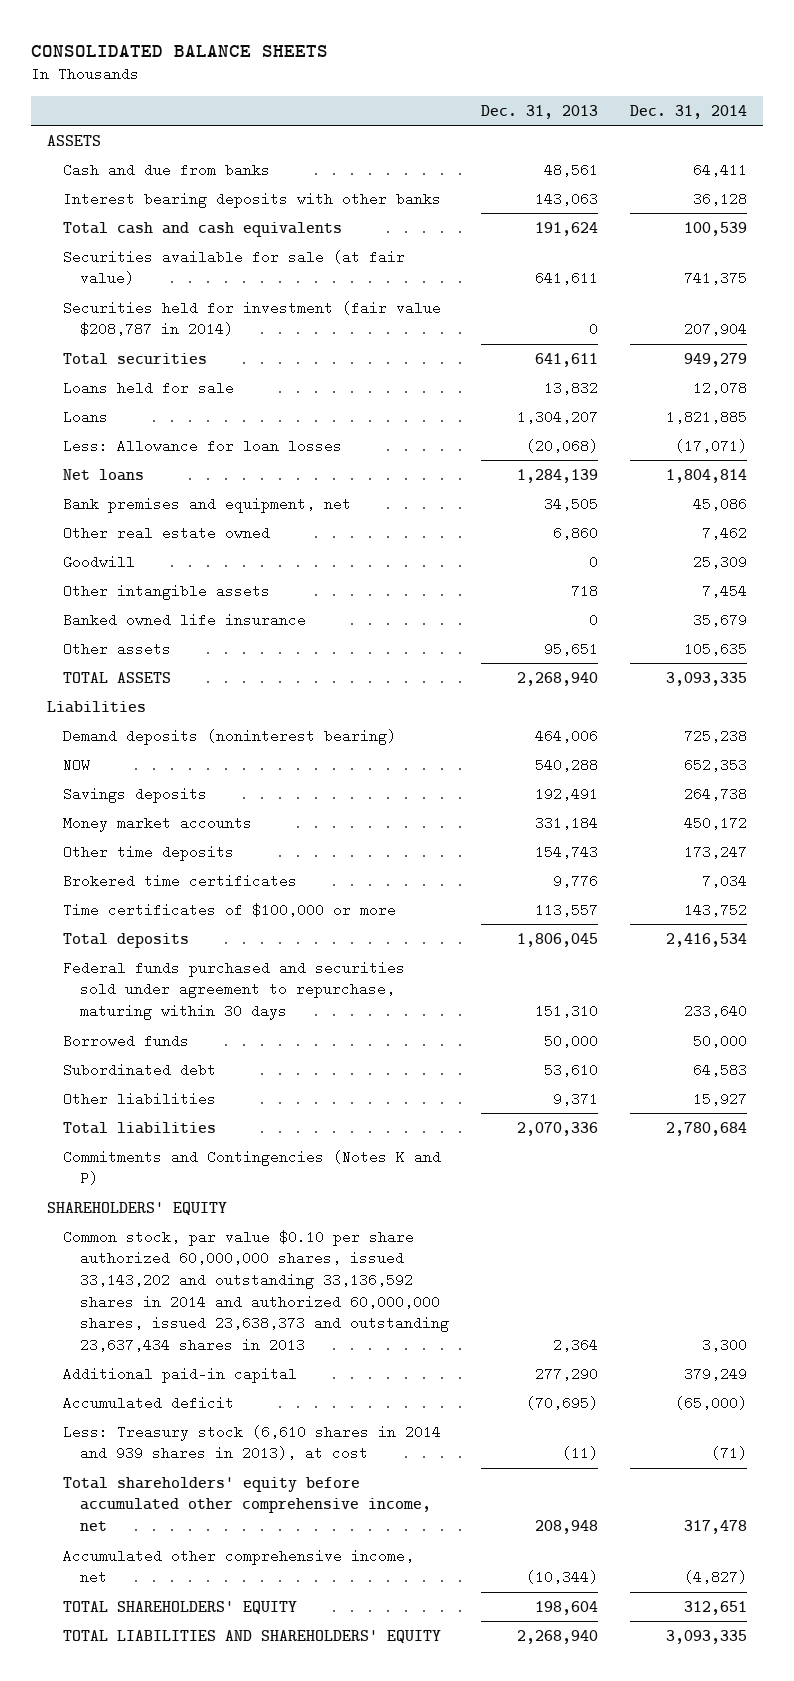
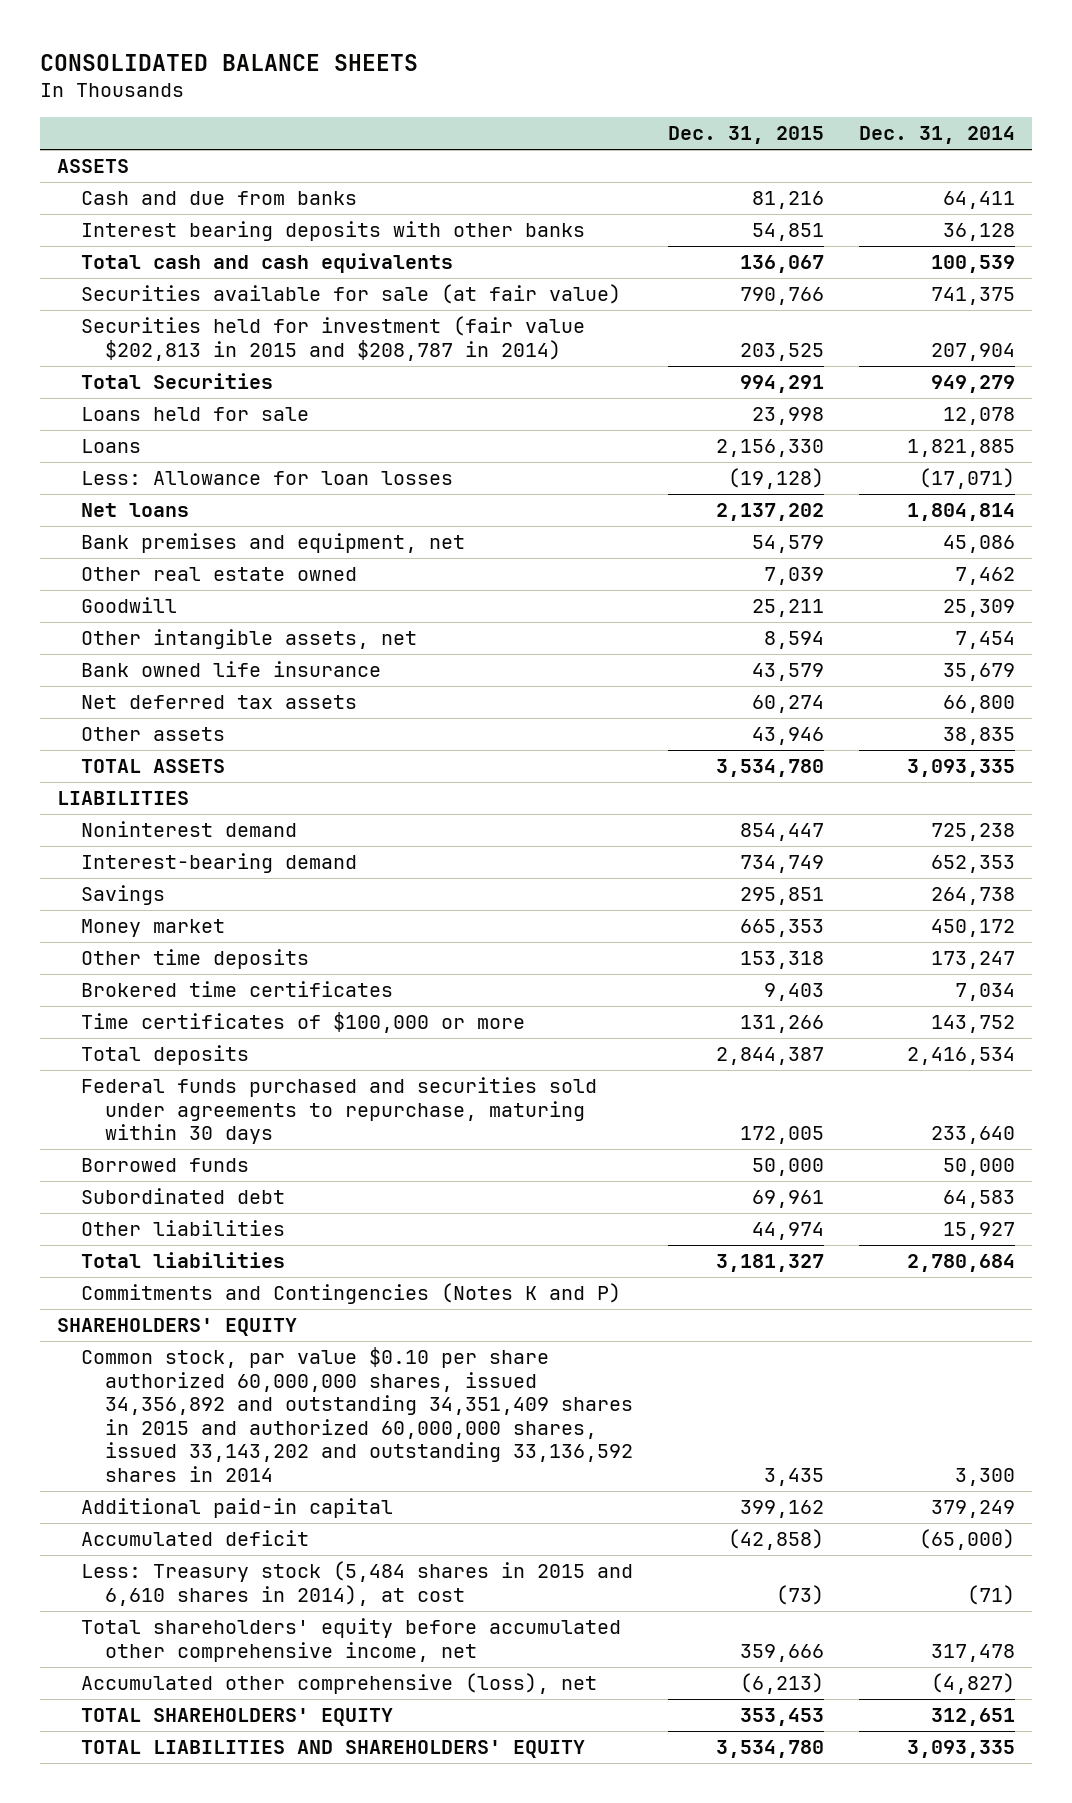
[480,104,598,119] Dec. 31, 2013 -> none
none -> [668,126,825,145] Dec. 31, 2015
[63,300,442,337] Securities held for investment (fair value $208,787 in 2014) -> [81,316,586,361] Securities held for investment (fair value $202,813 in 2015 and $208,787 in 2014)
[63,352,208,365] Total securities -> [81,373,274,390] Total Securities
[63,583,271,600] Other intangible assets -> [81,629,418,650] Other intangible assets, net
[63,612,307,627] Banked owned life insurance -> [81,661,382,678] Bank owned life insurance
none -> [81,695,358,710] Net deferred tax assets
[683,641,747,656] 105,635 -> [942,727,1015,746] 38,835
[46,700,146,713] Liabilities -> [57,791,190,806] LIABILITIES
[63,728,397,745] Demand deposits (noninterest bearing) -> [81,821,298,838] Noninterest demand
[63,757,91,772] NOW -> [81,853,358,874] Interest-bearing demand
[63,786,208,803] Savings deposits -> [81,885,166,906] Savings
[63,815,253,832] Money market accounts -> [81,919,226,938] Money market
[63,960,406,1020] Federal funds purchased and securities sold under agreement to repurchase, maturing within 30 days -> [81,1077,598,1145] Federal funds purchased and securities sold under agreements to repurchase, maturing within 30 days
[63,1229,449,1352] Common stock, par value $0.10 per share authorized 60,000,000 shares, issued 33,143,202 and outstanding 33,136,592 shares in 2014 and authorized 60,000,000 shares, issued 23,638,373 and outstanding 23,637,434 shares in 2013 -> [81,1347,634,1482] Common stock, par value $0.10 per share authorized 60,000,000 shares, issued 34,356,892 and outstanding 34,351,409 shares in 2015 and authorized 60,000,000 shares, issued 33,143,202 and outstanding 33,136,592 shares in 2014
[63,1424,442,1461] Less: Treasury stock (6,610 shares in 2014 and 939 shares in 2013), at cost -> [81,1561,634,1606] Less: Treasury stock (5,484 shares in 2015 and 6,610 shares in 2014), at cost
[63,1548,415,1585] Accumulated other comprehensive income, net -> [81,1673,598,1695] Accumulated other comprehensive (loss), net

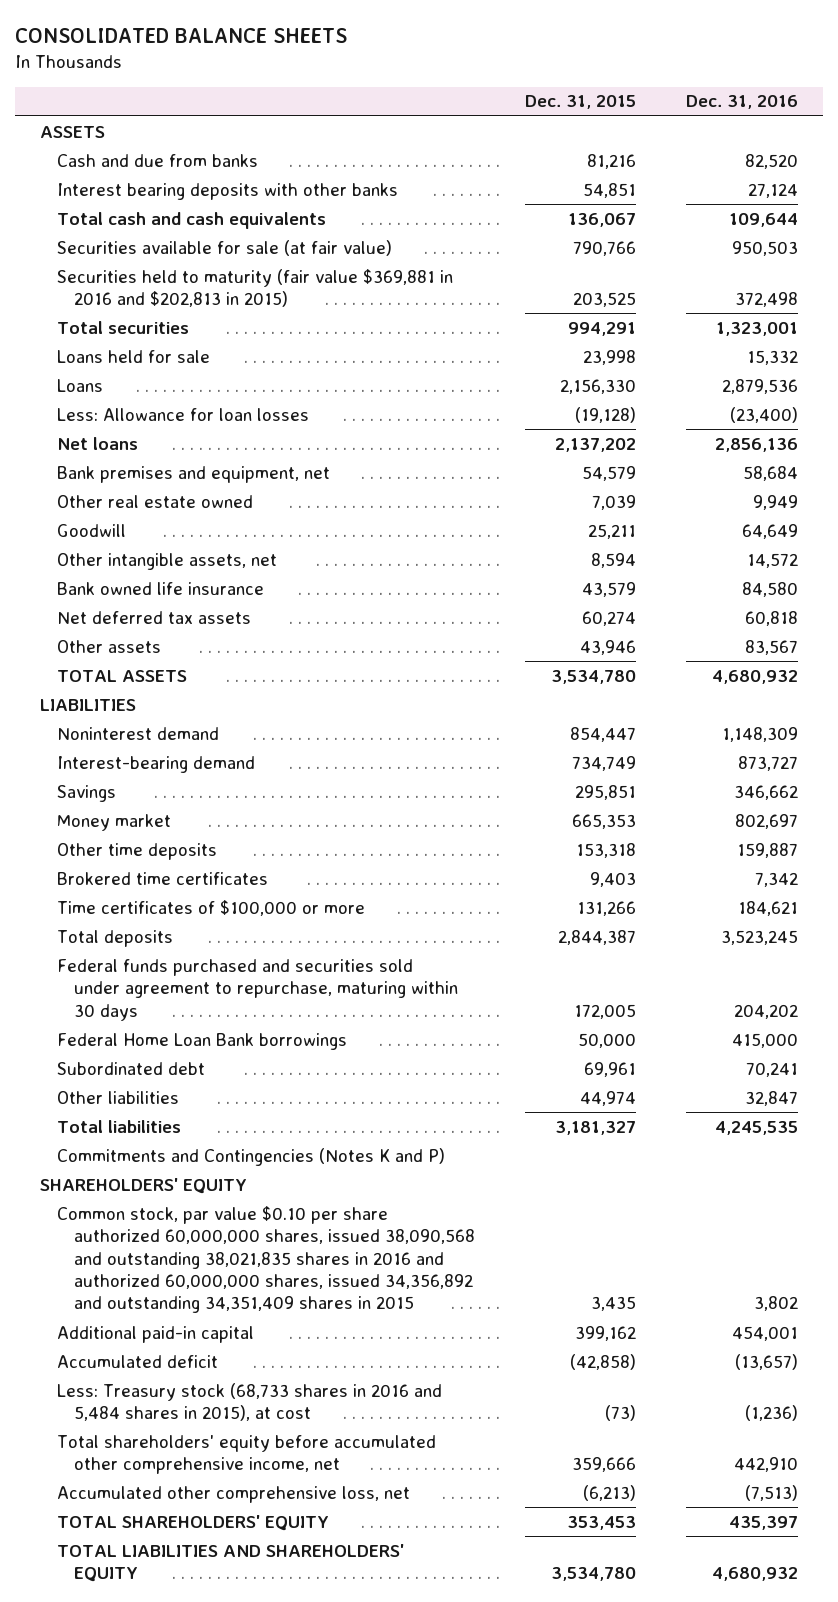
[858,126,1015,145] Dec. 31, 2014 -> none
none -> [685,95,798,110] Dec. 31, 2016
[81,316,586,361] Securities held for investment (fair value $202,813 in 2015 and $208,787 in 2014) -> [56,268,453,308] Securities held to maturity (fair value $369,881 in 2016 and $202,813 in 2015)
[81,373,274,390] Total Securities -> [56,320,189,334] Total securities
[81,1077,598,1145] Federal funds purchased and securities sold under agreements to repurchase, maturing within 30 days -> [56,958,458,1021] Federal funds purchased and securities sold under agreement to repurchase, maturing within 30 days
[81,1158,250,1173] Borrowed funds -> [56,1032,347,1050] Federal Home Loan Bank borrowings
[81,1347,634,1482] Common stock, par value $0.10 per share authorized 60,000,000 shares, issued 34,356,892 and outstanding 34,351,409 shares in 2015 and authorized 60,000,000 shares, issued 33,143,202 and outstanding 33,136,592 shares in 2014 -> [56,1205,475,1314] Common stock, par value $0.10 per share authorized 60,000,000 shares, issued 38,090,568 and outstanding 38,021,835 shares in 2016 and authorized 60,000,000 shares, issued 34,356,892 and outstanding 34,351,409 shares in 2015
[81,1561,634,1606] Less: Treasury stock (5,484 shares in 2015 and 6,610 shares in 2014), at cost -> [56,1382,442,1422] Less: Treasury stock (68,733 shares in 2016 and 5,484 shares in 2015), at cost
[81,1673,598,1695] Accumulated other comprehensive (loss), net -> [56,1485,410,1503] Accumulated other comprehensive loss, net

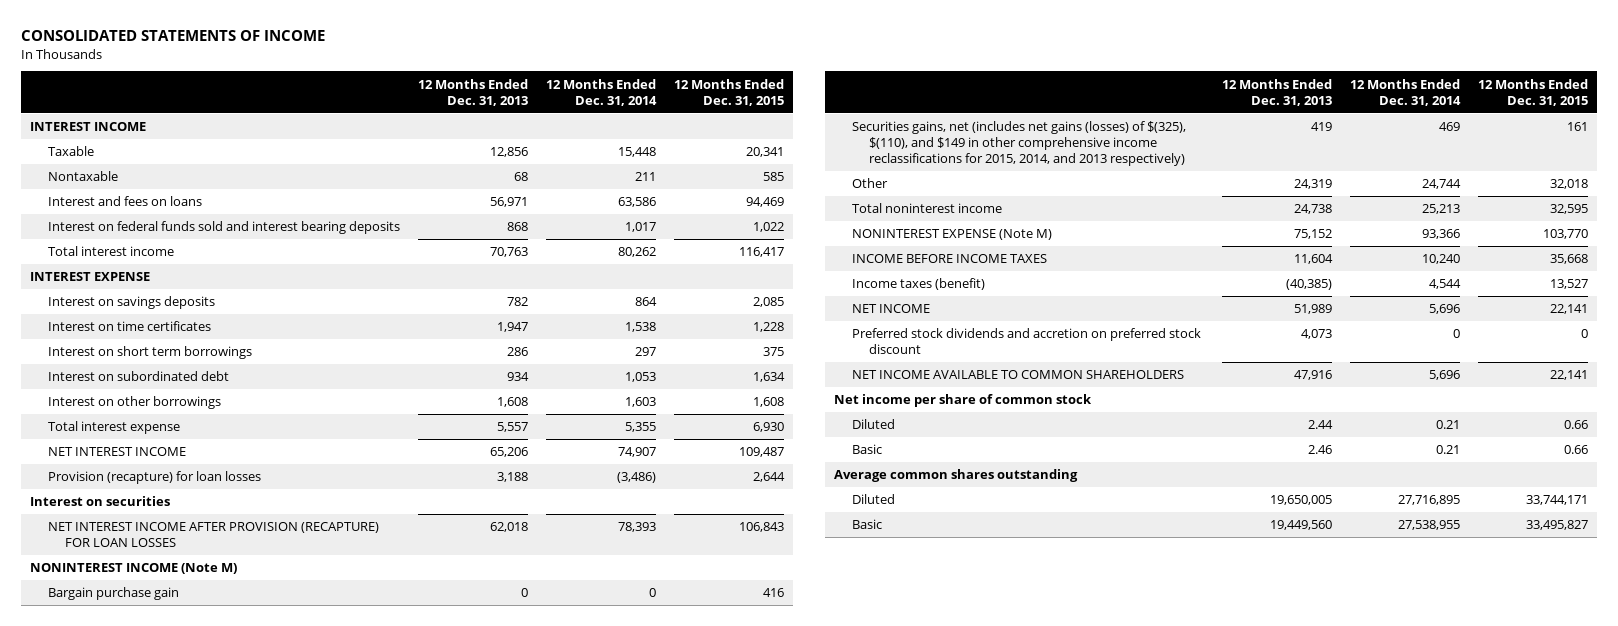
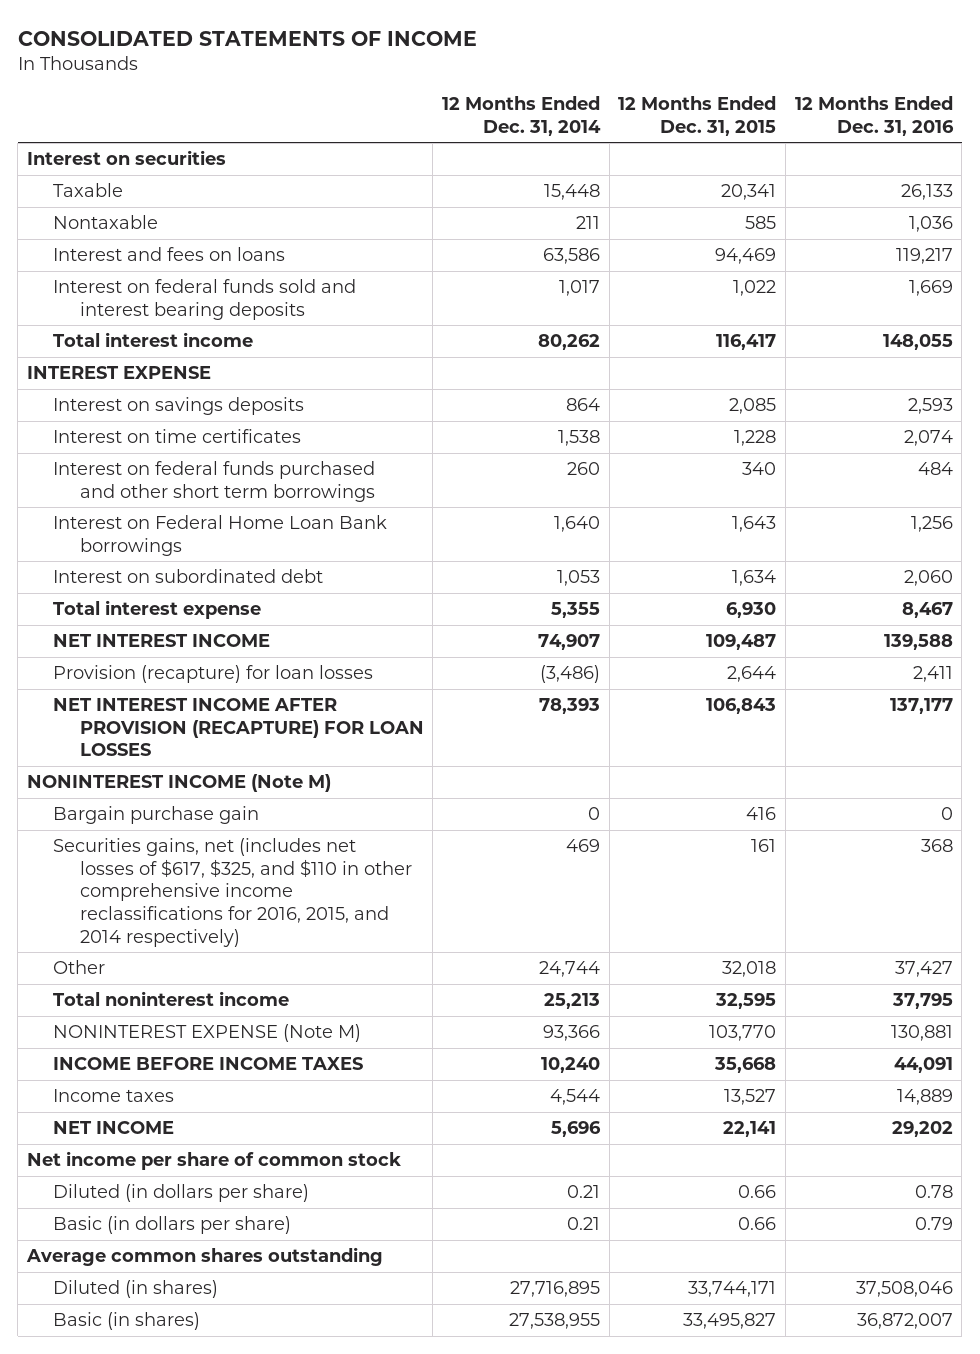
[417,78,528,106] 12 Months Ended Dec. 31, 2013 -> none
none -> [794,96,954,136] 12 Months Ended Dec. 31, 2016
[30,122,147,132] INTEREST INCOME -> none
[30,496,171,507] Interest on securities -> [26,150,226,166] Interest on securities
[47,346,252,360] Interest on short term borrowings -> [53,461,376,502] Interest on federal funds purchased and other short term borrowings
[634,347,656,357] 297 -> [567,462,601,476] 260
[763,347,785,357] 375 -> [742,462,777,476] 340
none -> [53,515,388,556] Interest on Federal Home Loan Bank borrowings
[47,396,221,410] Interest on other borrowings -> none
[851,121,1186,167] Securities gains, net (includes net gains (losses) of $(325), $(110), and $149 in other comprehensive income reclassifications for 2015, 2014, and 2013 respectively) -> [53,838,412,947] Securities gains, net (includes net losses of $617, $325, and $110 in other comprehensive income reclassifications for 2016, 2015, and 2014 respectively)
[851,278,985,291] Income taxes (benefit) -> [53,1089,175,1103] Income taxes
[851,328,1201,355] Preferred stock dividends and accretion on preferred stock discount -> none
[851,370,1184,380] NET INCOME AVAILABLE TO COMMON SHAREHOLDERS -> none
[851,419,895,430] Diluted -> [53,1184,310,1203] Diluted (in dollars per share)
[851,444,882,455] Basic -> [53,1216,292,1235] Basic (in dollars per share)
[851,494,895,505] Diluted -> [53,1280,219,1299] Diluted (in shares)
[851,519,882,530] Basic -> [53,1312,201,1331] Basic (in shares)

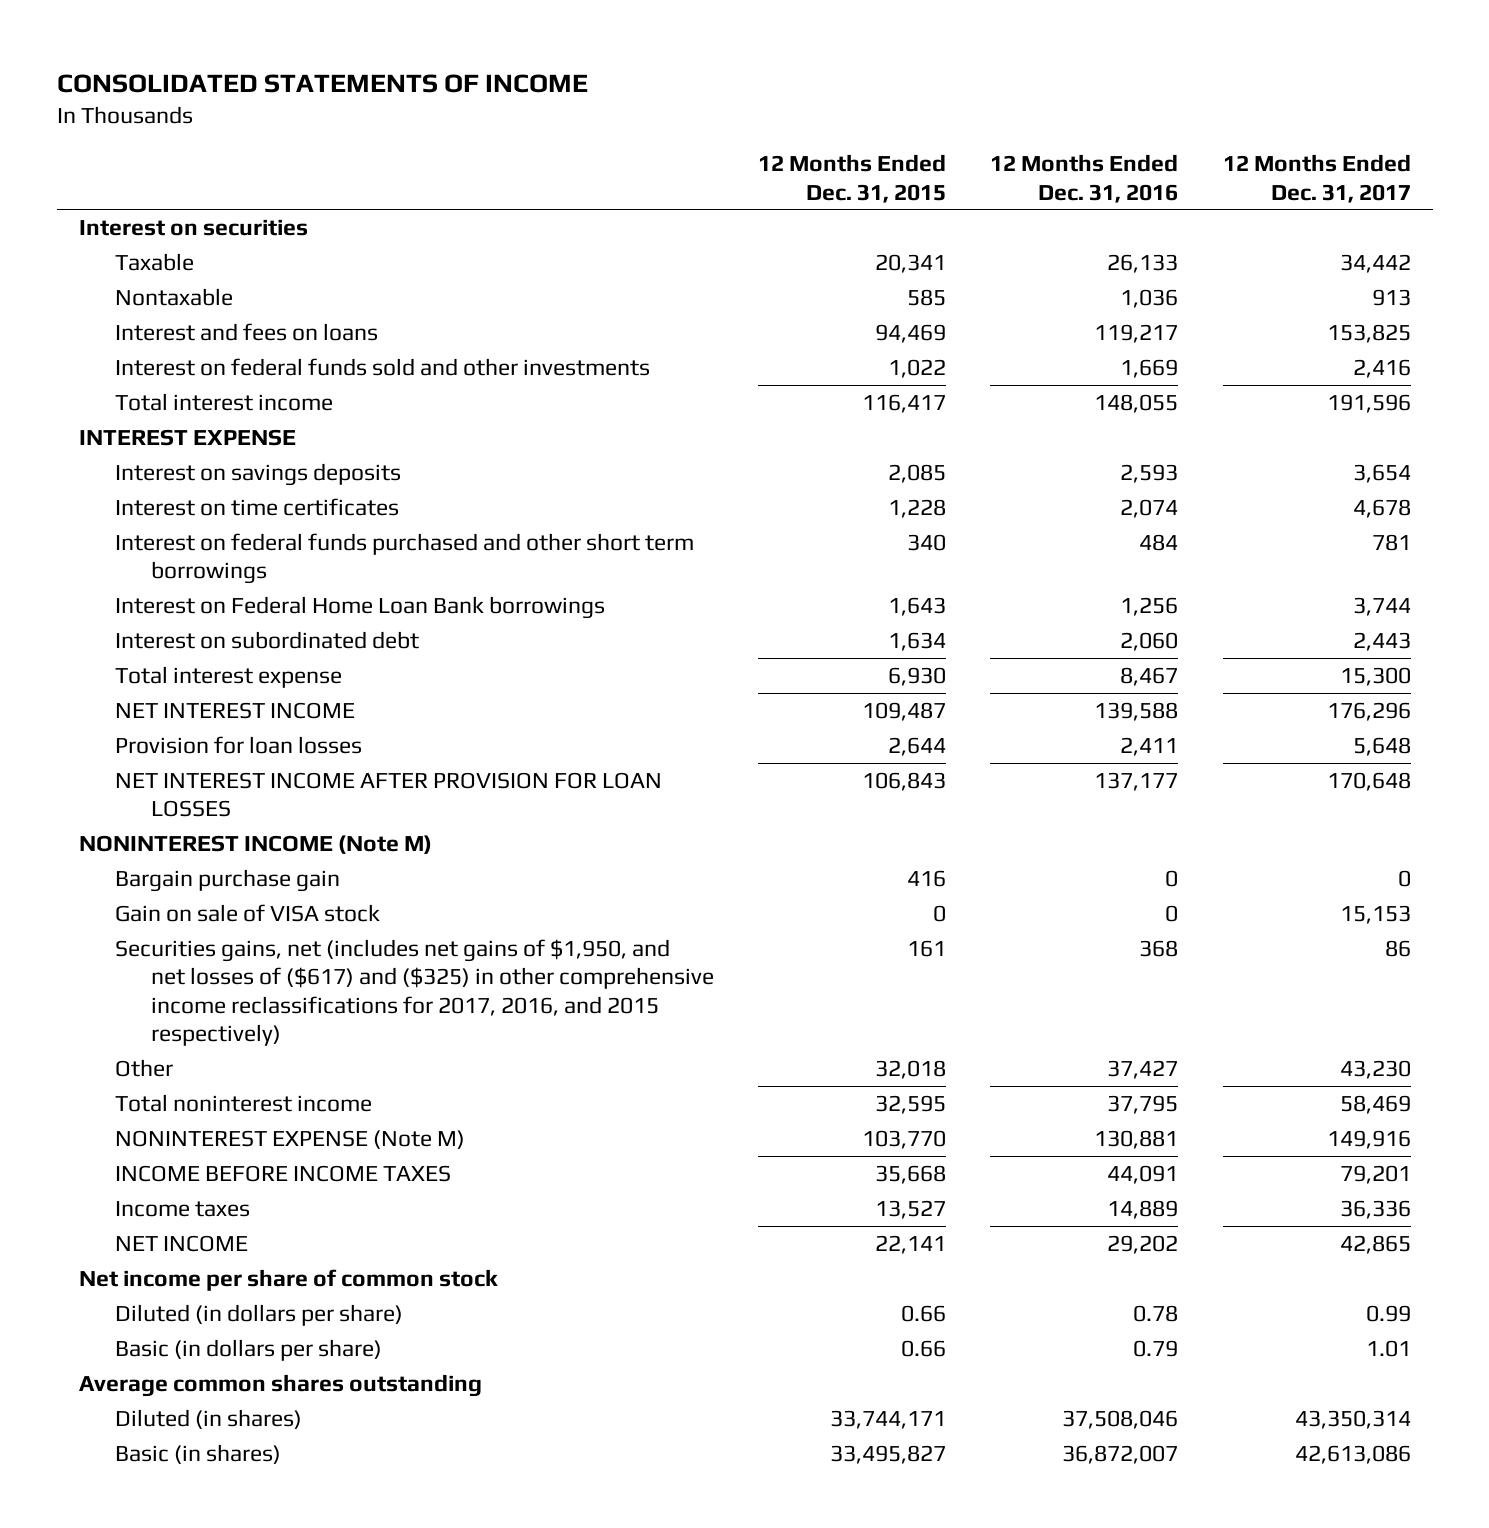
[442,96,602,136] 12 Months Ended Dec. 31, 2014 -> none
none -> [1222,154,1411,203] 12 Months Ended Dec. 31, 2017
[53,279,357,320] Interest on federal funds sold and interest bearing deposits -> [114,357,650,376] Interest on federal funds sold and other investments
[53,665,374,684] Provision (recapture) for loan losses -> [114,735,362,754] Provision for loan losses
[53,698,424,757] NET INTEREST INCOME AFTER PROVISION (RECAPTURE) FOR LOAN LOSSES -> [114,771,662,818] NET INTEREST INCOME AFTER PROVISION FOR LOAN LOSSES
none -> [114,903,380,922] Gain on sale of VISA stock
[53,838,412,947] Securities gains, net (includes net losses of $617, $325, and $110 in other comprehensive income reclassifications for 2016, 2015, and 2014 respectively) -> [114,938,715,1046] Securities gains, net (includes net gains of $1,950, and net losses of ($617) and ($325) in other comprehensive income reclassifications for 2017, 2016, and 2015 respectively)

